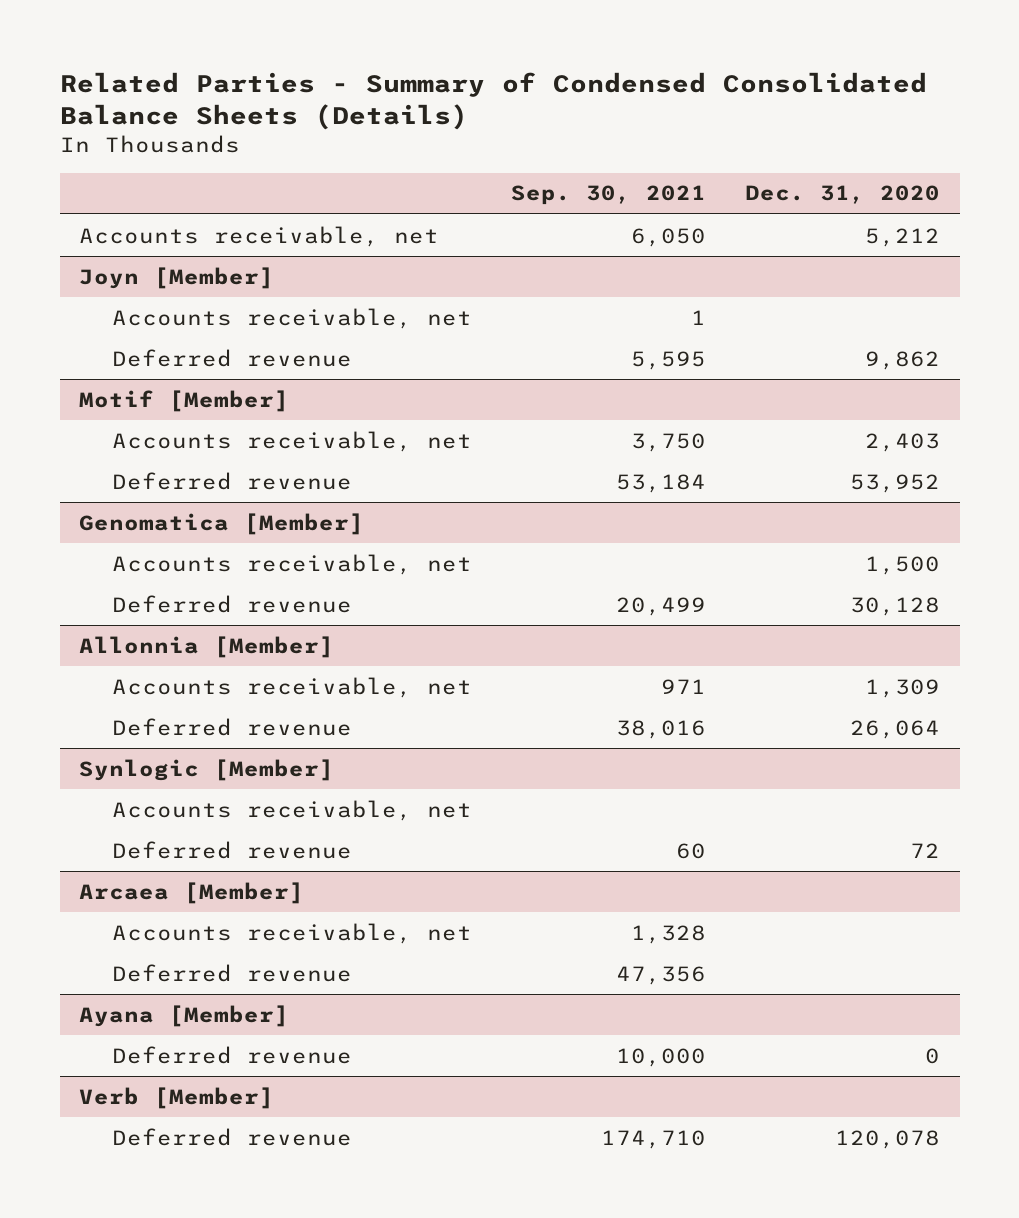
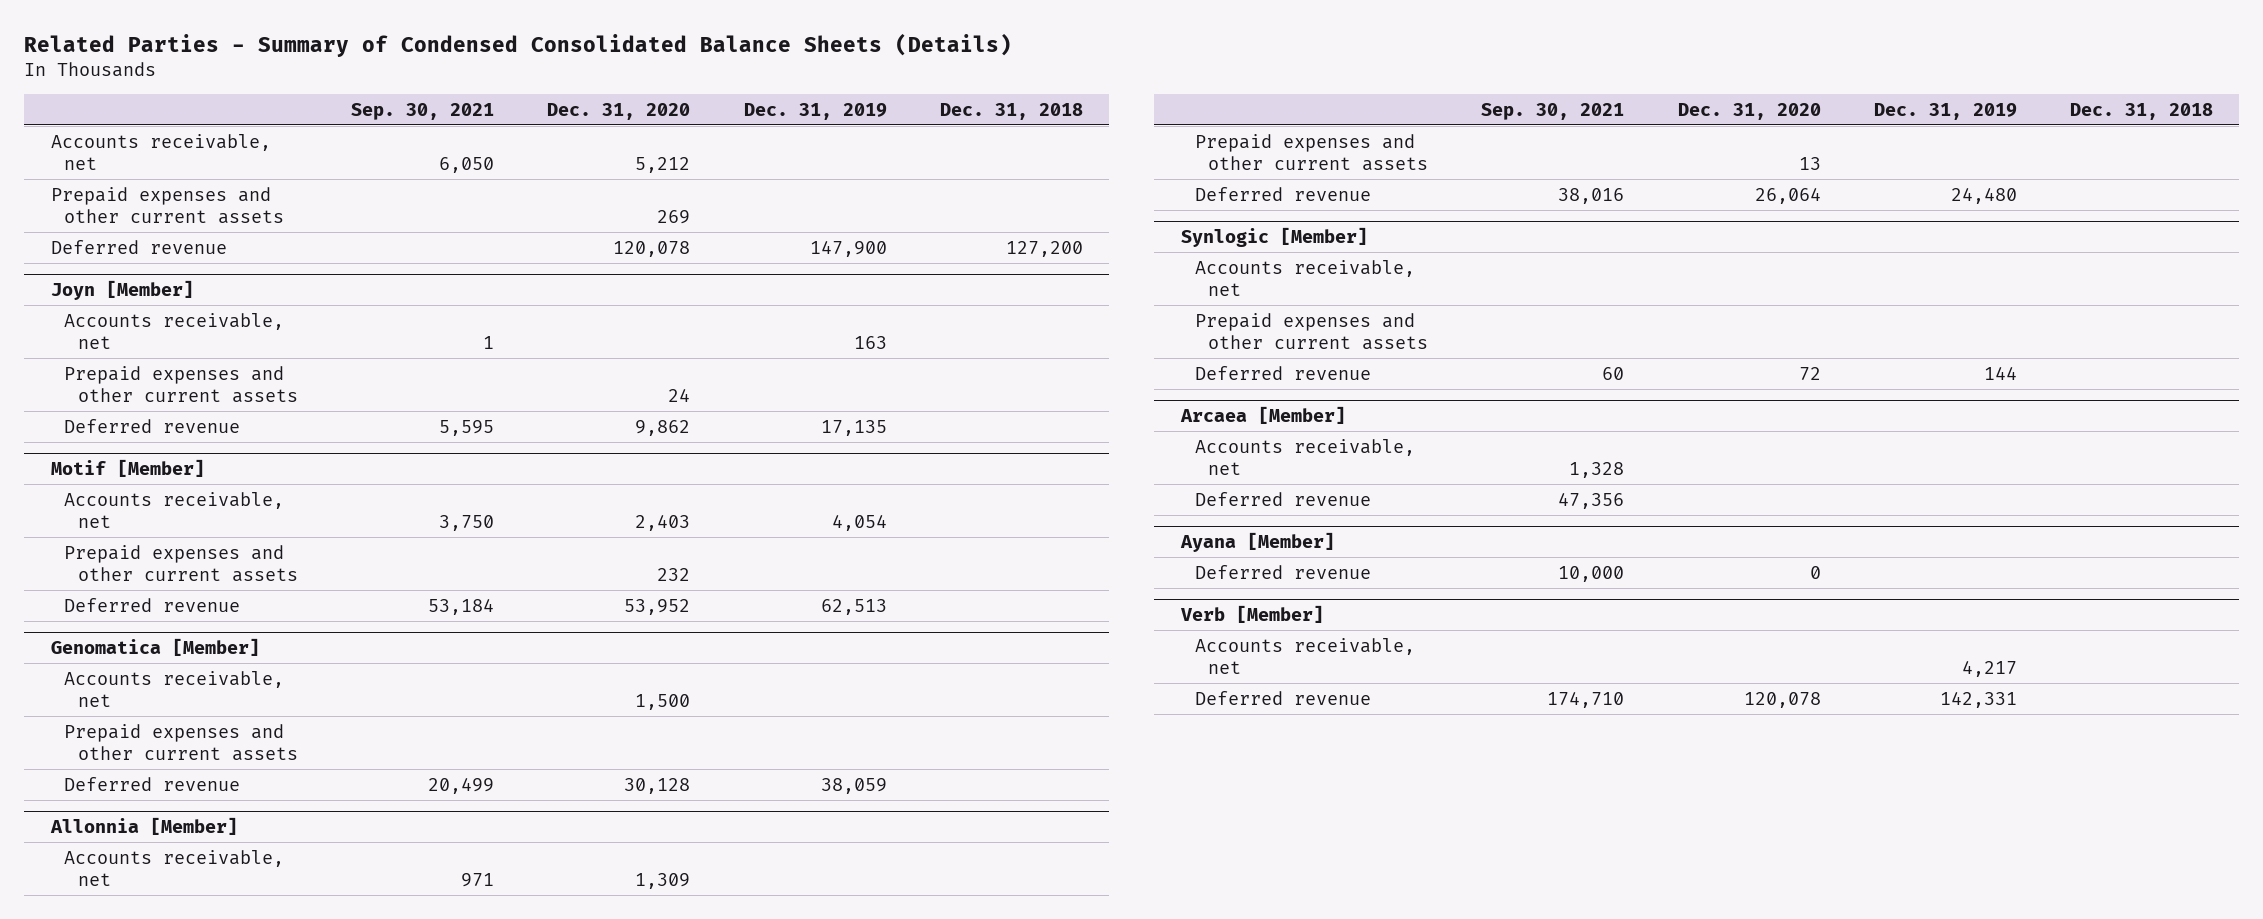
none -> [743,102,887,120] Dec. 31, 2019
none -> [939,102,1083,120] Dec. 31, 2018
none -> [50,186,285,224] Prepaid expenses and other current assets
none -> [50,239,227,254] Deferred revenue
none -> [64,365,299,403] Prepaid expenses and other current assets
none -> [64,544,299,582] Prepaid expenses and other current assets
none -> [64,723,299,761] Prepaid expenses and other current assets
none -> [1194,133,1429,171] Prepaid expenses and other current assets
none -> [1194,312,1429,350] Prepaid expenses and other current assets
none -> [1194,637,1415,674] Accounts receivable, net

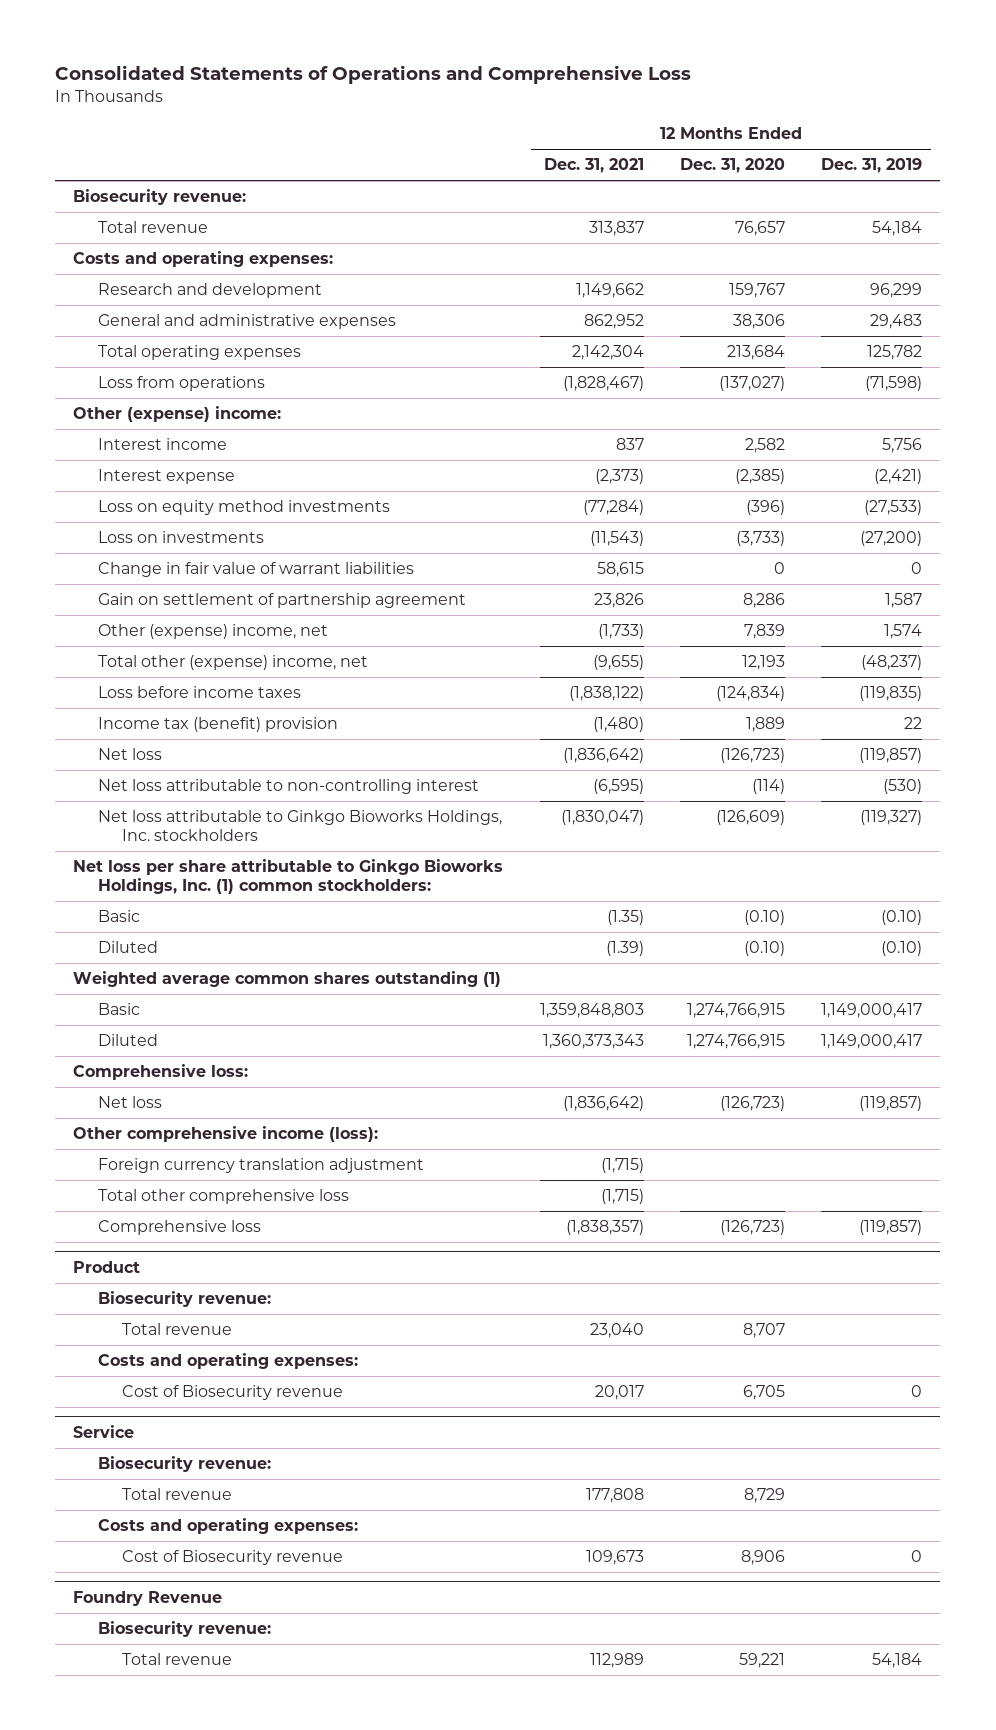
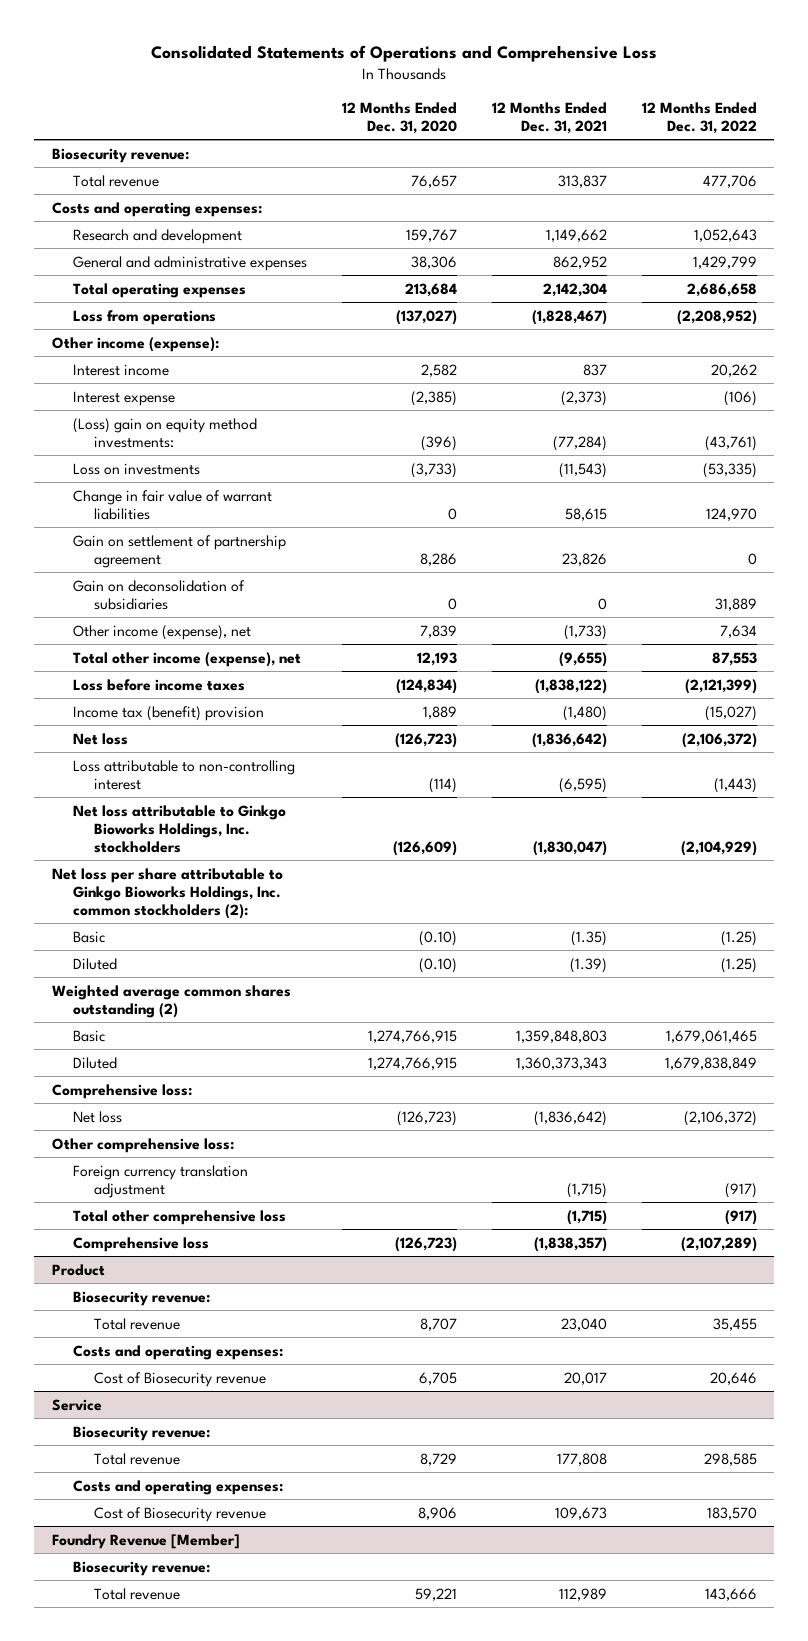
[821,158,923,174] Dec. 31, 2019 -> none
none -> [641,101,757,134] 12 Months Ended Dec. 31, 2022
[73,406,282,423] Other (expense) income: -> [51,336,219,352] Other income (expense):
[97,500,390,516] Loss on equity method investments -> [72,417,257,448] (Loss) gain on equity method investments:
none -> [72,579,245,610] Gain on deconsolidation of subsidiaries
[97,624,328,640] Other (expense) income, net -> [72,624,251,640] Other income (expense), net
[97,655,368,671] Total other (expense) income, net -> [72,651,301,667] Total other income (expense), net
[97,779,479,795] Net loss attributable to non-controlling interest -> [72,759,295,790] Loss attributable to non-controlling interest
[73,859,504,895] Net loss per share attributable to Ginkgo Bioworks Holdings, Inc. (1) common stockholders: -> [51,867,283,919] Net loss per share attributable to Ginkgo Bioworks Holdings, Inc. common stockholders (2):
[73,971,502,988] Weighted average common shares outstanding (1) -> [51,984,291,1018] Weighted average common shares outstanding (2)
[73,1126,379,1143] Other comprehensive income (loss): -> [51,1137,234,1153] Other comprehensive loss:
[73,1590,223,1606] Foundry Revenue -> [51,1533,240,1549] Foundry Revenue [Member]

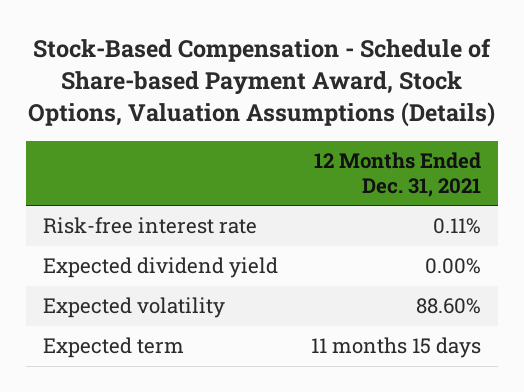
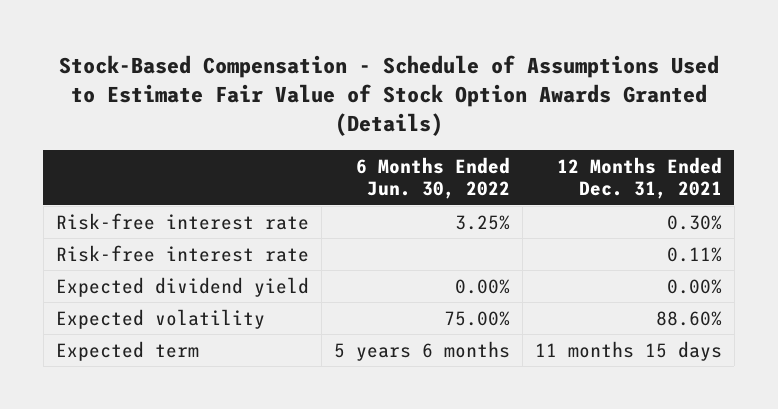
[28,38,496,127] Stock-Based Compensation - Schedule of Share-based Payment Award, Stock Options, Valuation Assumptions (Details) -> [58,54,719,137] Stock-Based Compensation - Schedule of Assumptions Used to Estimate Fair Value of Stock Option Awards Granted (Details)
none -> [355,156,510,200] 6 Months Ended Jun. 30, 2022
none -> [55,212,309,230] Risk-free interest rate

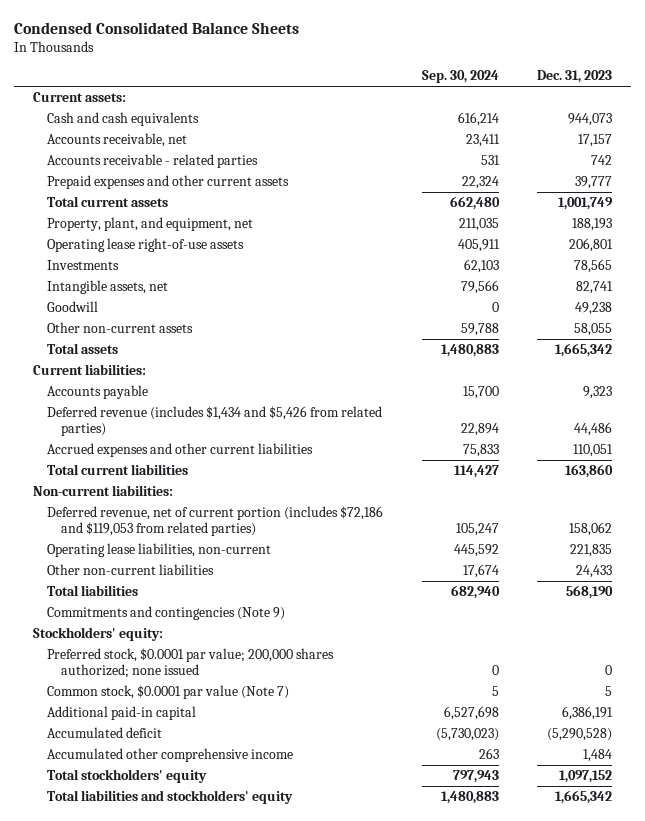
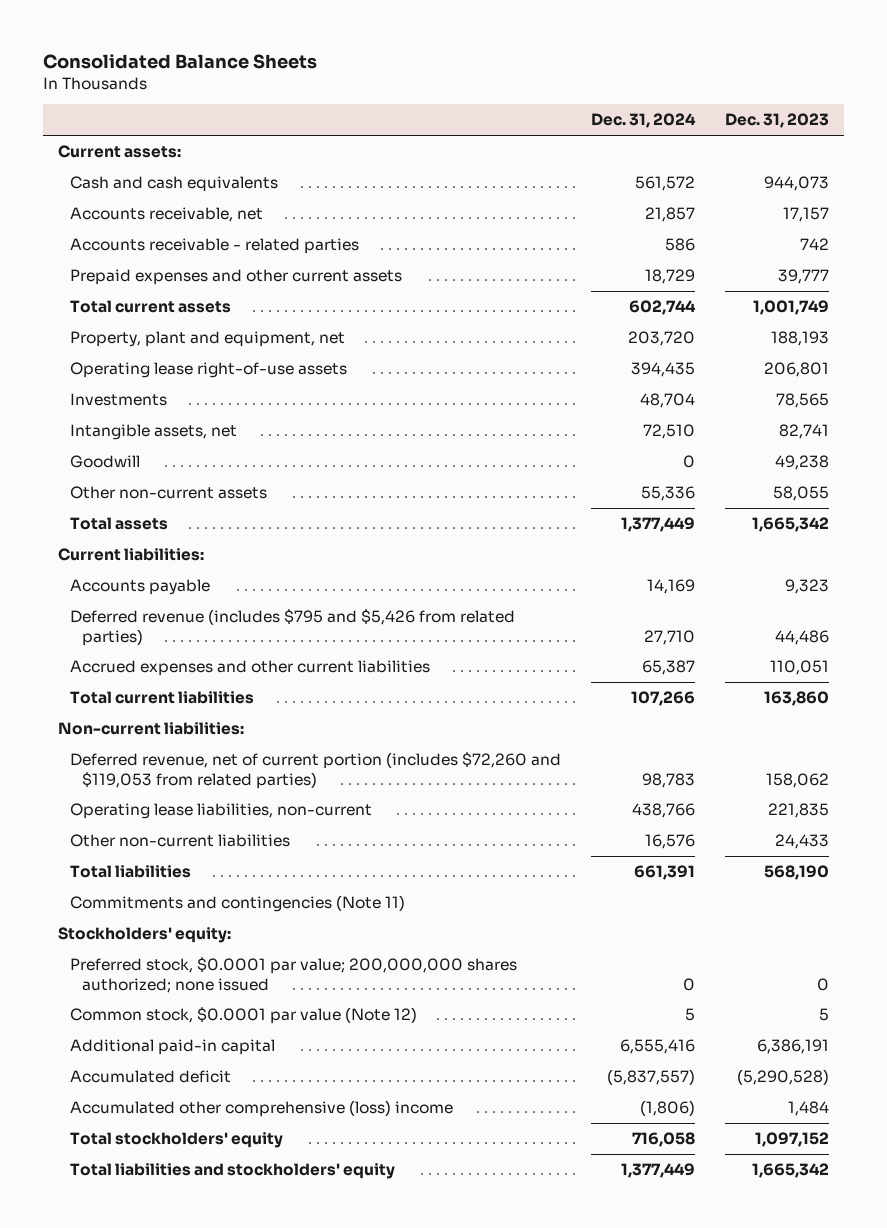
[13,22,299,35] Condensed Consolidated Balance Sheets -> [43,53,318,69] Consolidated Balance Sheets
[421,70,499,84] Sep. 30, 2024 -> none
none -> [590,113,696,129] Dec. 31, 2024
[47,216,254,231] Property, plant, and equipment, net -> [69,331,345,348] Property, plant and equipment, net
[47,405,383,437] Deferred revenue (includes $1,434 and $5,426 from related parties) -> [69,609,515,646] Deferred revenue (includes $795 and $5,426 from related parties)
[47,505,384,537] Deferred revenue, net of current portion (includes $72,186 and $119,053 from related parties) -> [69,752,561,789] Deferred revenue, net of current portion (includes $72,260 and $119,053 from related parties)
[47,605,286,620] Commitments and contingencies (Note 9) -> [69,895,405,913] Commitments and contingencies (Note 11)
[47,647,335,679] Preferred stock, $0.0001 par value; 200,000 shares authorized; none issued -> [69,957,517,993] Preferred stock, $0.0001 par value; 200,000,000 shares authorized; none issued
[47,684,290,699] Common stock, $0.0001 par value (Note 7) -> [69,1007,417,1025] Common stock, $0.0001 par value (Note 12)
[47,747,294,762] Accumulated other comprehensive income -> [69,1100,453,1118] Accumulated other comprehensive (loss) income

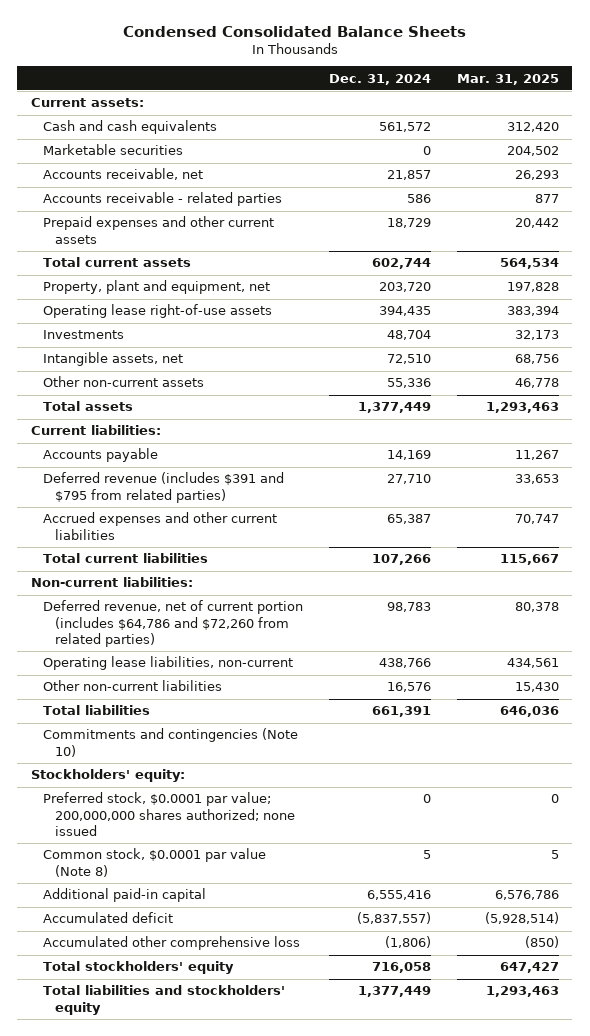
[43,53,318,69] Consolidated Balance Sheets -> [122,25,466,37] Condensed Consolidated Balance Sheets
[724,113,829,129] Dec. 31, 2023 -> none
none -> [457,73,560,85] Mar. 31, 2025
none -> [42,144,183,156] Marketable securities
[69,455,140,469] Goodwill -> none
[69,609,515,646] Deferred revenue (includes $795 and $5,426 from related parties) -> [42,472,284,503] Deferred revenue (includes $391 and $795 from related parties)
[69,752,561,789] Deferred revenue, net of current portion (includes $72,260 and $119,053 from related parties) -> [42,600,303,647] Deferred revenue, net of current portion (includes $64,786 and $72,260 from related parties)
[69,895,405,913] Commitments and contingencies (Note 11) -> [42,728,298,757] Commitments and contingencies (Note 10)
[69,1007,417,1025] Common stock, $0.0001 par value (Note 12) -> [42,848,266,877] Common stock, $0.0001 par value (Note 8)
[69,1100,453,1118] Accumulated other comprehensive (loss) income -> [42,936,300,951] Accumulated other comprehensive loss

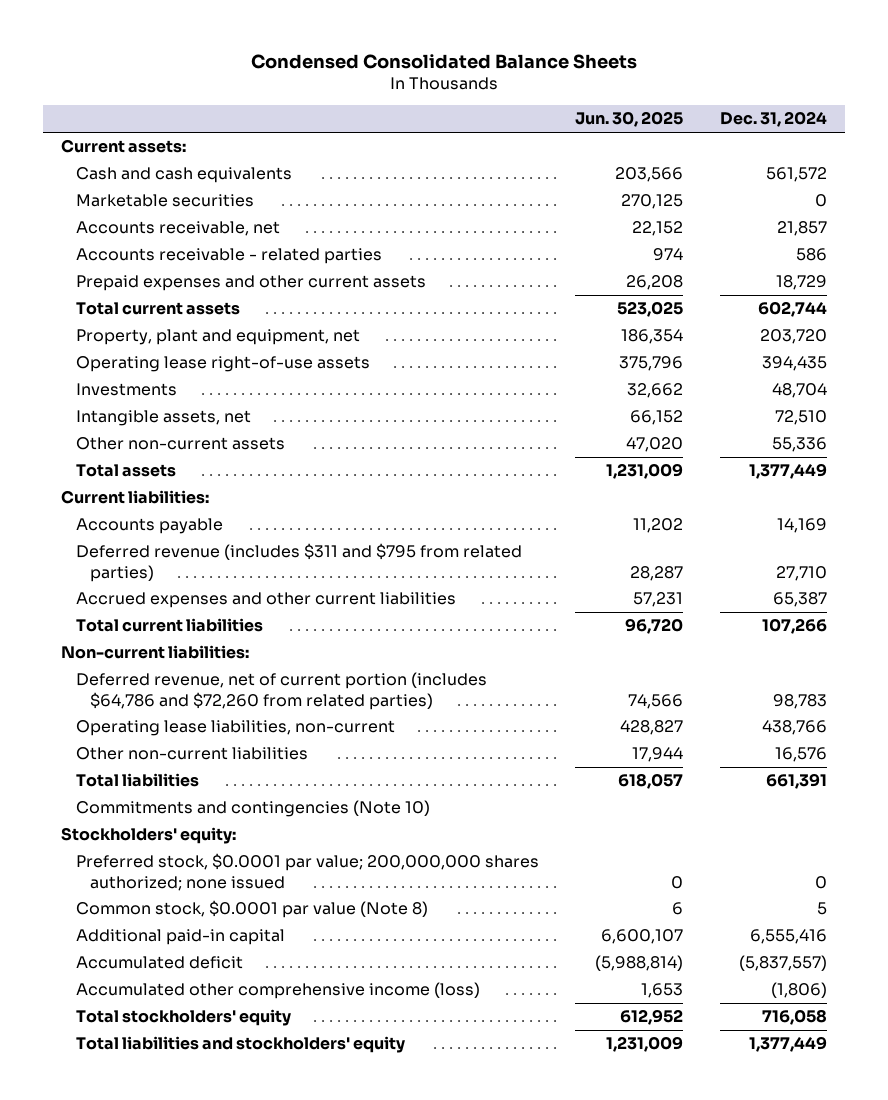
[457,73,560,85] Mar. 31, 2025 -> none
none -> [575,111,684,128] Jun. 30, 2025
[42,472,284,503] Deferred revenue (includes $391 and $795 from related parties) -> [75,543,522,582] Deferred revenue (includes $311 and $795 from related parties)
[42,936,300,951] Accumulated other comprehensive loss -> [75,982,480,1000] Accumulated other comprehensive income (loss)

